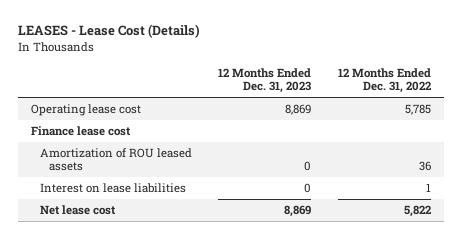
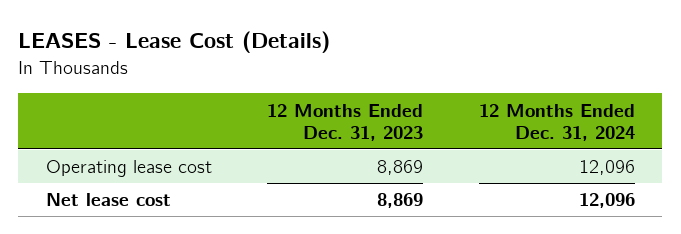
[337,67,431,94] 12 Months Ended Dec. 31, 2022 -> none
none -> [478,103,635,141] 12 Months Ended Dec. 31, 2024
[30,126,131,137] Finance lease cost -> none
[39,148,192,172] Amortization of ROU leased assets -> none
[39,183,186,194] Interest on lease liabilities -> none

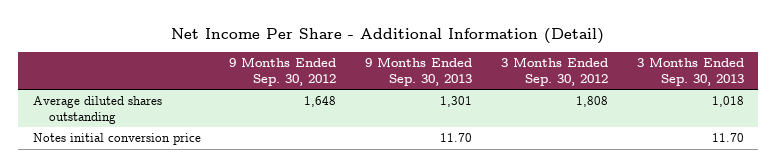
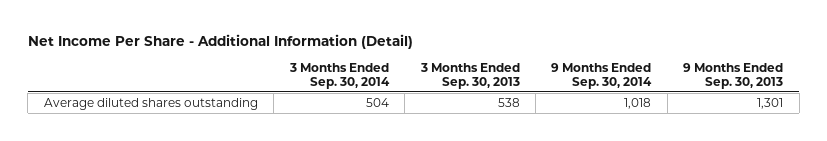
[229,57,337,86] 9 Months Ended Sep. 30, 2012 -> none
[501,57,609,86] 3 Months Ended Sep. 30, 2012 -> none
none -> [288,63,390,89] 3 Months Ended Sep. 30, 2014
none -> [551,63,653,89] 9 Months Ended Sep. 30, 2014
[32,133,201,146] Notes initial conversion price -> none
[711,96,744,108] 1,018 -> [497,98,520,108] 538

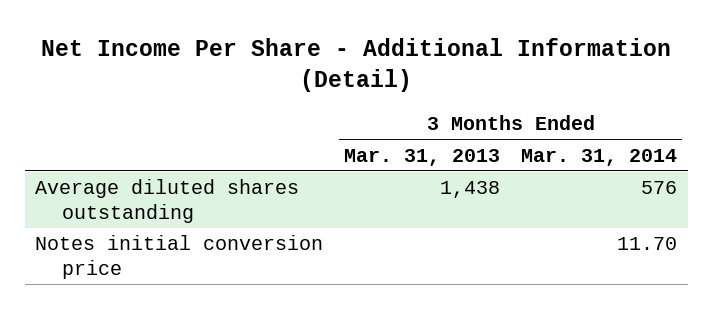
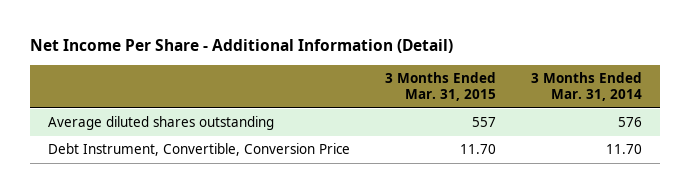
[344,148,501,166] Mar. 31, 2013 -> none
none -> [385,71,497,102] 3 Months Ended Mar. 31, 2015
[35,235,324,279] Notes initial conversion price -> [47,143,350,157] Debt Instrument, Convertible, Conversion Price

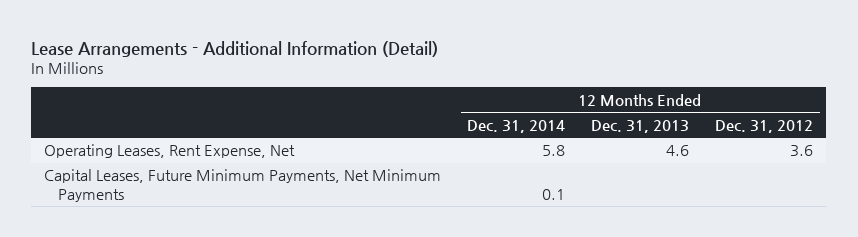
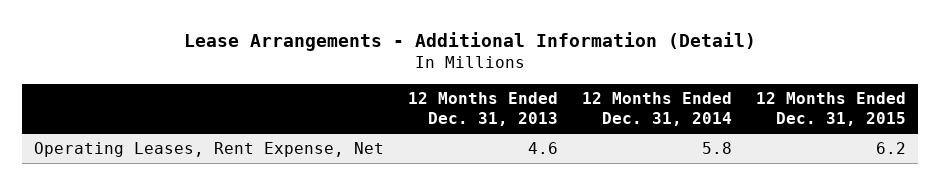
[715,119,814,133] Dec. 31, 2012 -> none
none -> [756,92,907,127] 12 Months Ended Dec. 31, 2015
[44,169,442,202] Capital Leases, Future Minimum Payments, Net Minimum Payments -> none

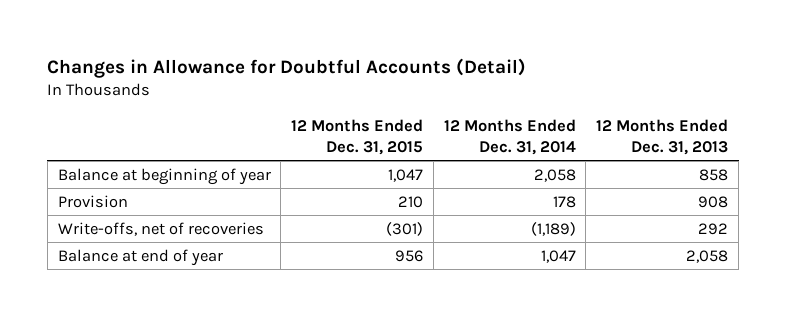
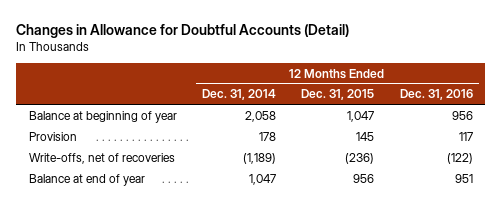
[596,118,729,156] 12 Months Ended Dec. 31, 2013 -> none
none -> [399,89,473,101] Dec. 31, 2016
[398,195,424,208] 210 -> [356,131,375,141] 145
[386,221,424,236] (301) -> [345,152,375,164] (236)

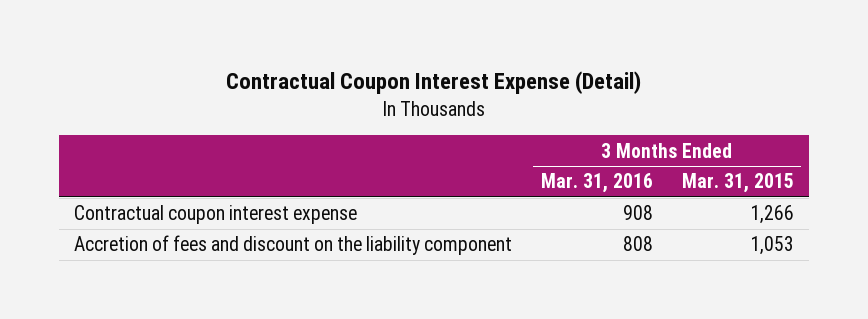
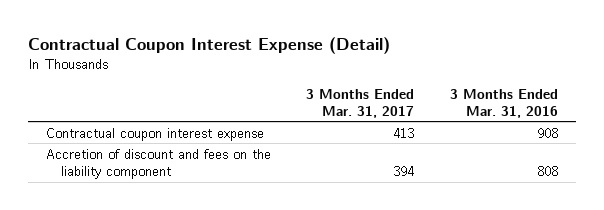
[681,173,794,194] Mar. 31, 2015 -> none
none -> [306,88,415,118] 3 Months Ended Mar. 31, 2017
[73,235,512,256] Accretion of fees and discount on the liability component -> [45,148,271,179] Accretion of discount and fees on the liability component

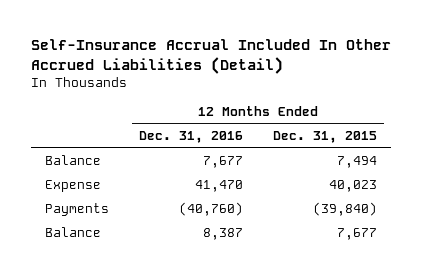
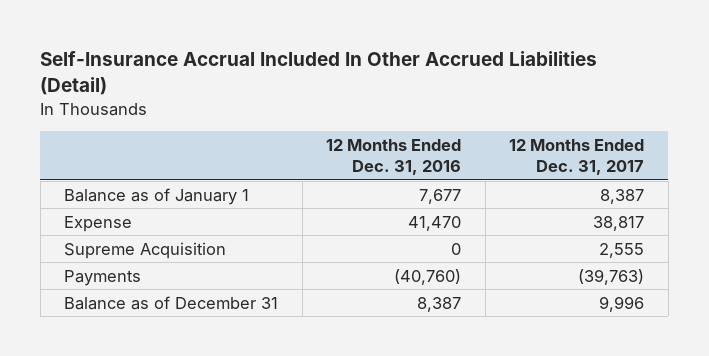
[272,131,377,144] Dec. 31, 2015 -> none
none -> [509,139,645,176] 12 Months Ended Dec. 31, 2017
[45,155,102,166] Balance -> [64,187,250,205] Balance as of January 1
none -> [64,241,227,259] Supreme Acquisition
[45,227,102,238] Balance -> [64,295,279,310] Balance as of December 31

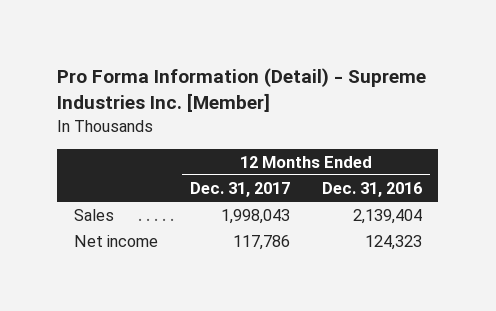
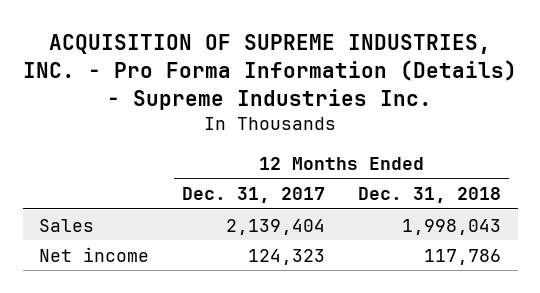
[57,68,427,113] Pro Forma Information (Detail) - Supreme Industries Inc. [Member] -> [23,34,518,111] ACQUISITION OF SUPREME INDUSTRIES, INC. - Pro Forma Information (Details) - Supreme Industries Inc.
[322,182,423,198] Dec. 31, 2016 -> none
none -> [358,187,502,204] Dec. 31, 2018
[220,209,290,225] 1,998,043 -> [226,218,326,235] 2,139,404
[232,235,290,251] 117,786 -> [248,248,326,265] 124,323

